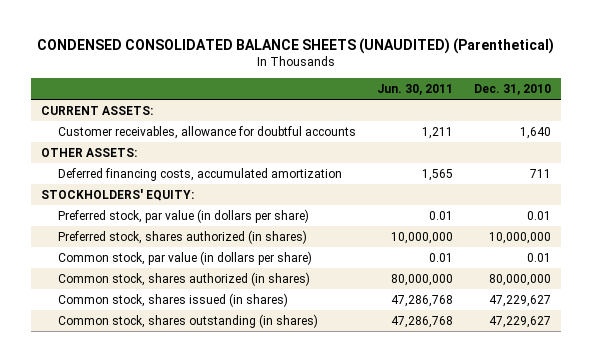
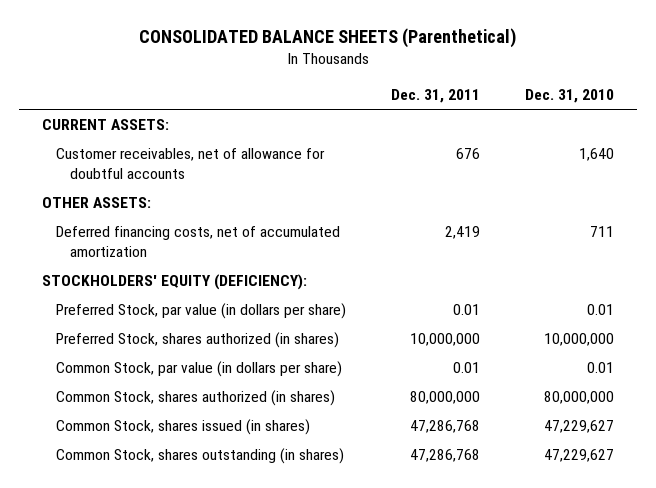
[36,37,554,54] CONDENSED CONSOLIDATED BALANCE SHEETS (UNAUDITED) (Parenthetical) -> [139,28,517,49] CONSOLIDATED BALANCE SHEETS (Parenthetical)
[376,84,453,96] Jun. 30, 2011 -> none
none -> [391,89,481,104] Dec. 31, 2011
[57,125,356,139] Customer receivables, allowance for doubtful accounts -> [55,148,325,180] Customer receivables, net of allowance for doubtful accounts
[57,167,342,181] Deferred financing costs, accumulated amortization -> [55,226,340,258] Deferred financing costs, net of accumulated amortization
[41,188,195,201] STOCKHOLDERS' EQUITY: -> [41,274,307,291] STOCKHOLDERS' EQUITY (DEFICIENCY):
[57,208,309,223] Preferred stock, par value (in dollars per share) -> [55,303,346,320] Preferred Stock, par value (in dollars per share)
[57,229,307,244] Preferred stock, shares authorized (in shares) -> [55,332,339,349] Preferred Stock, shares authorized (in shares)
[57,250,312,265] Common stock, par value (in dollars per share) -> [55,361,342,378] Common Stock, par value (in dollars per share)
[57,271,310,286] Common stock, shares authorized (in shares) -> [55,390,335,407] Common Stock, shares authorized (in shares)
[57,292,288,307] Common stock, shares issued (in shares) -> [55,419,310,436] Common Stock, shares issued (in shares)
[57,313,318,328] Common stock, shares outstanding (in shares) -> [55,448,344,465] Common Stock, shares outstanding (in shares)

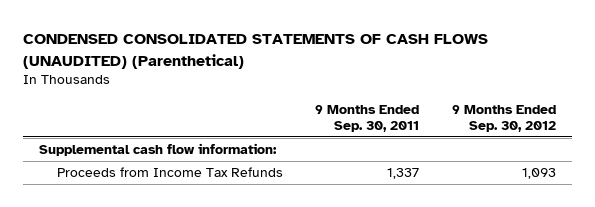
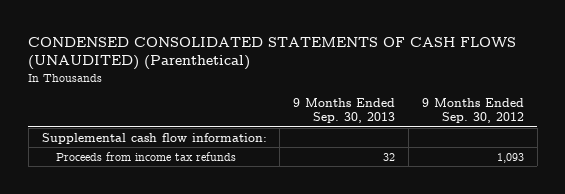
[315,104,420,133] 9 Months Ended Sep. 30, 2011 -> none
none -> [293,98,396,124] 9 Months Ended Sep. 30, 2013
[56,166,283,177] Proceeds from Income Tax Refunds -> [56,151,237,161] Proceeds from income tax refunds

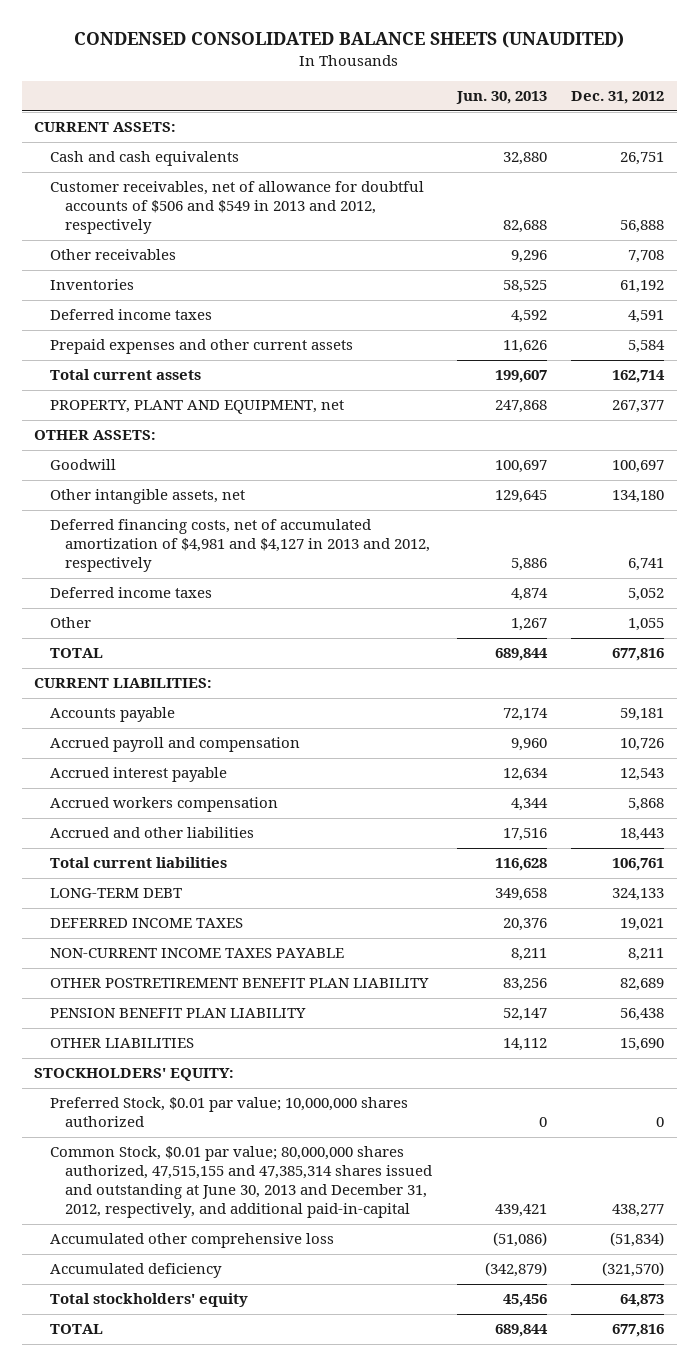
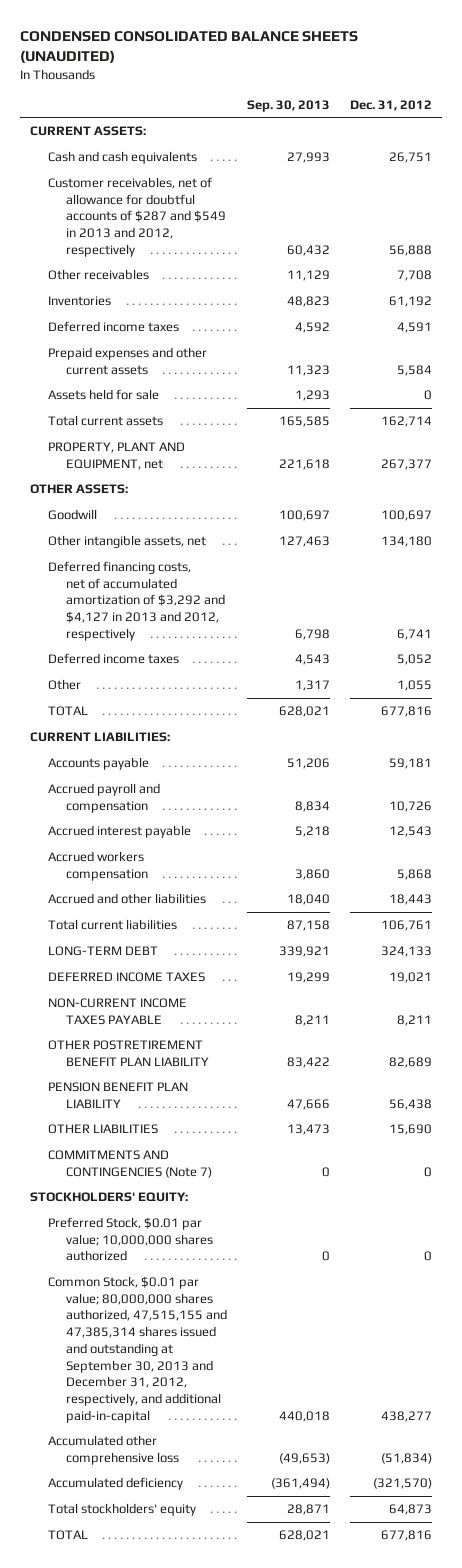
[455,91,547,105] Jun. 30, 2013 -> none
none -> [247,99,331,112] Sep. 30, 2013
[49,181,424,235] Customer receivables, net of allowance for doubtful accounts of $506 and $549 in 2013 and 2012, respectively -> [48,177,227,257] Customer receivables, net of allowance for doubtful accounts of $287 and $549 in 2013 and 2012, respectively
none -> [48,389,160,401] Assets held for sale
[49,519,431,573] Deferred financing costs, net of accumulated amortization of $4,981 and $4,127 in 2013 and 2012, respectively -> [48,561,226,641] Deferred financing costs, net of accumulated amortization of $3,292 and $4,127 in 2013 and 2012, respectively
none -> [48,1150,213,1178] COMMITMENTS AND CONTINGENCIES (Note 7)
[49,1146,433,1219] Common Stock, $0.01 par value; 80,000,000 shares authorized, 47,515,155 and 47,385,314 shares issued and outstanding at June 30, 2013 and December 31, 2012, respectively, and additional paid-in-capital -> [48,1276,228,1423] Common Stock, $0.01 par value; 80,000,000 shares authorized, 47,515,155 and 47,385,314 shares issued and outstanding at September 30, 2013 and December 31, 2012, respectively, and additional paid-in-capital

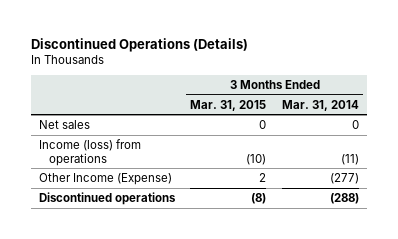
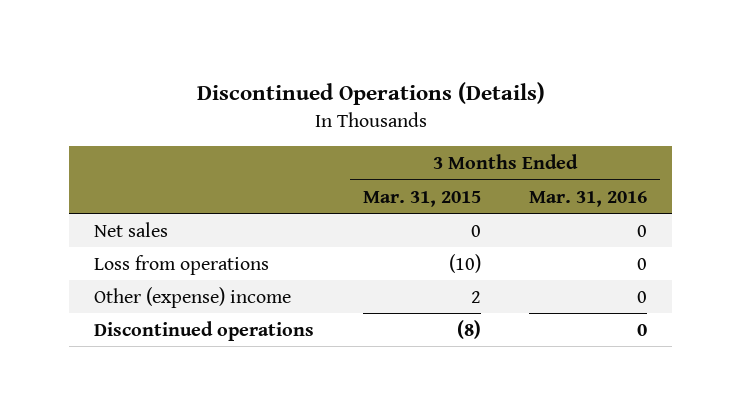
[281,99,359,111] Mar. 31, 2014 -> none
none -> [529,190,648,207] Mar. 31, 2016
[38,138,141,166] Income (loss) from operations -> [93,254,269,275] Loss from operations
[38,172,172,185] Other Income (Expense) -> [93,286,291,308] Other (expense) income

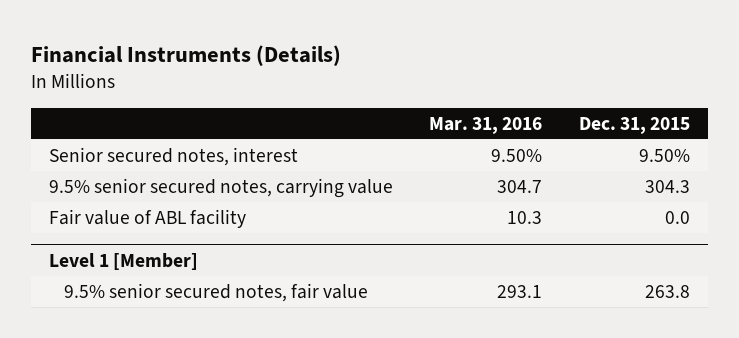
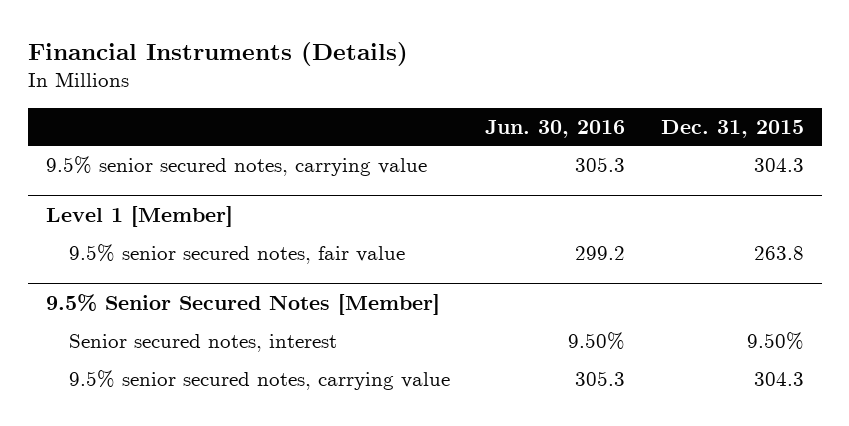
[429,116,543,134] Mar. 31, 2016 -> none
none -> [485,119,626,138] Jun. 30, 2016
[49,147,299,167] Senior secured notes, interest -> none
[49,209,247,229] Fair value of ABL facility -> none
none -> [45,293,440,315] 9.5% Senior Secured Notes [Member]
none -> [68,333,337,352] Senior secured notes, interest
none -> [68,369,450,390] 9.5% senior secured notes, carrying value

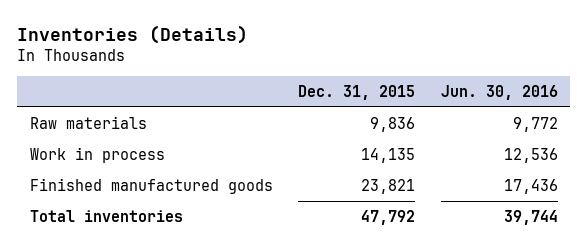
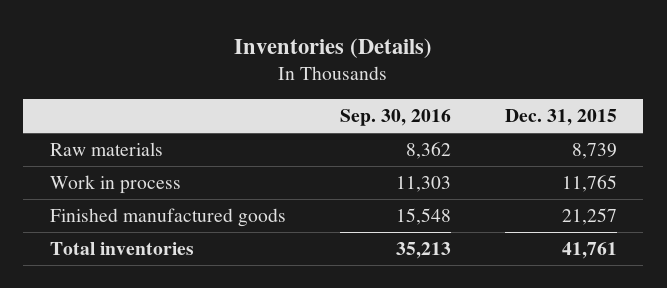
[440,84,558,100] Jun. 30, 2016 -> none
none -> [339,109,451,127] Sep. 30, 2016
[370,116,416,132] 9,836 -> [571,142,617,159] 8,739
[361,147,416,163] 14,135 -> [561,174,617,192] 11,765
[361,178,416,194] 23,821 -> [561,207,617,225] 21,257
[361,209,416,225] 47,792 -> [561,241,617,259] 41,761

